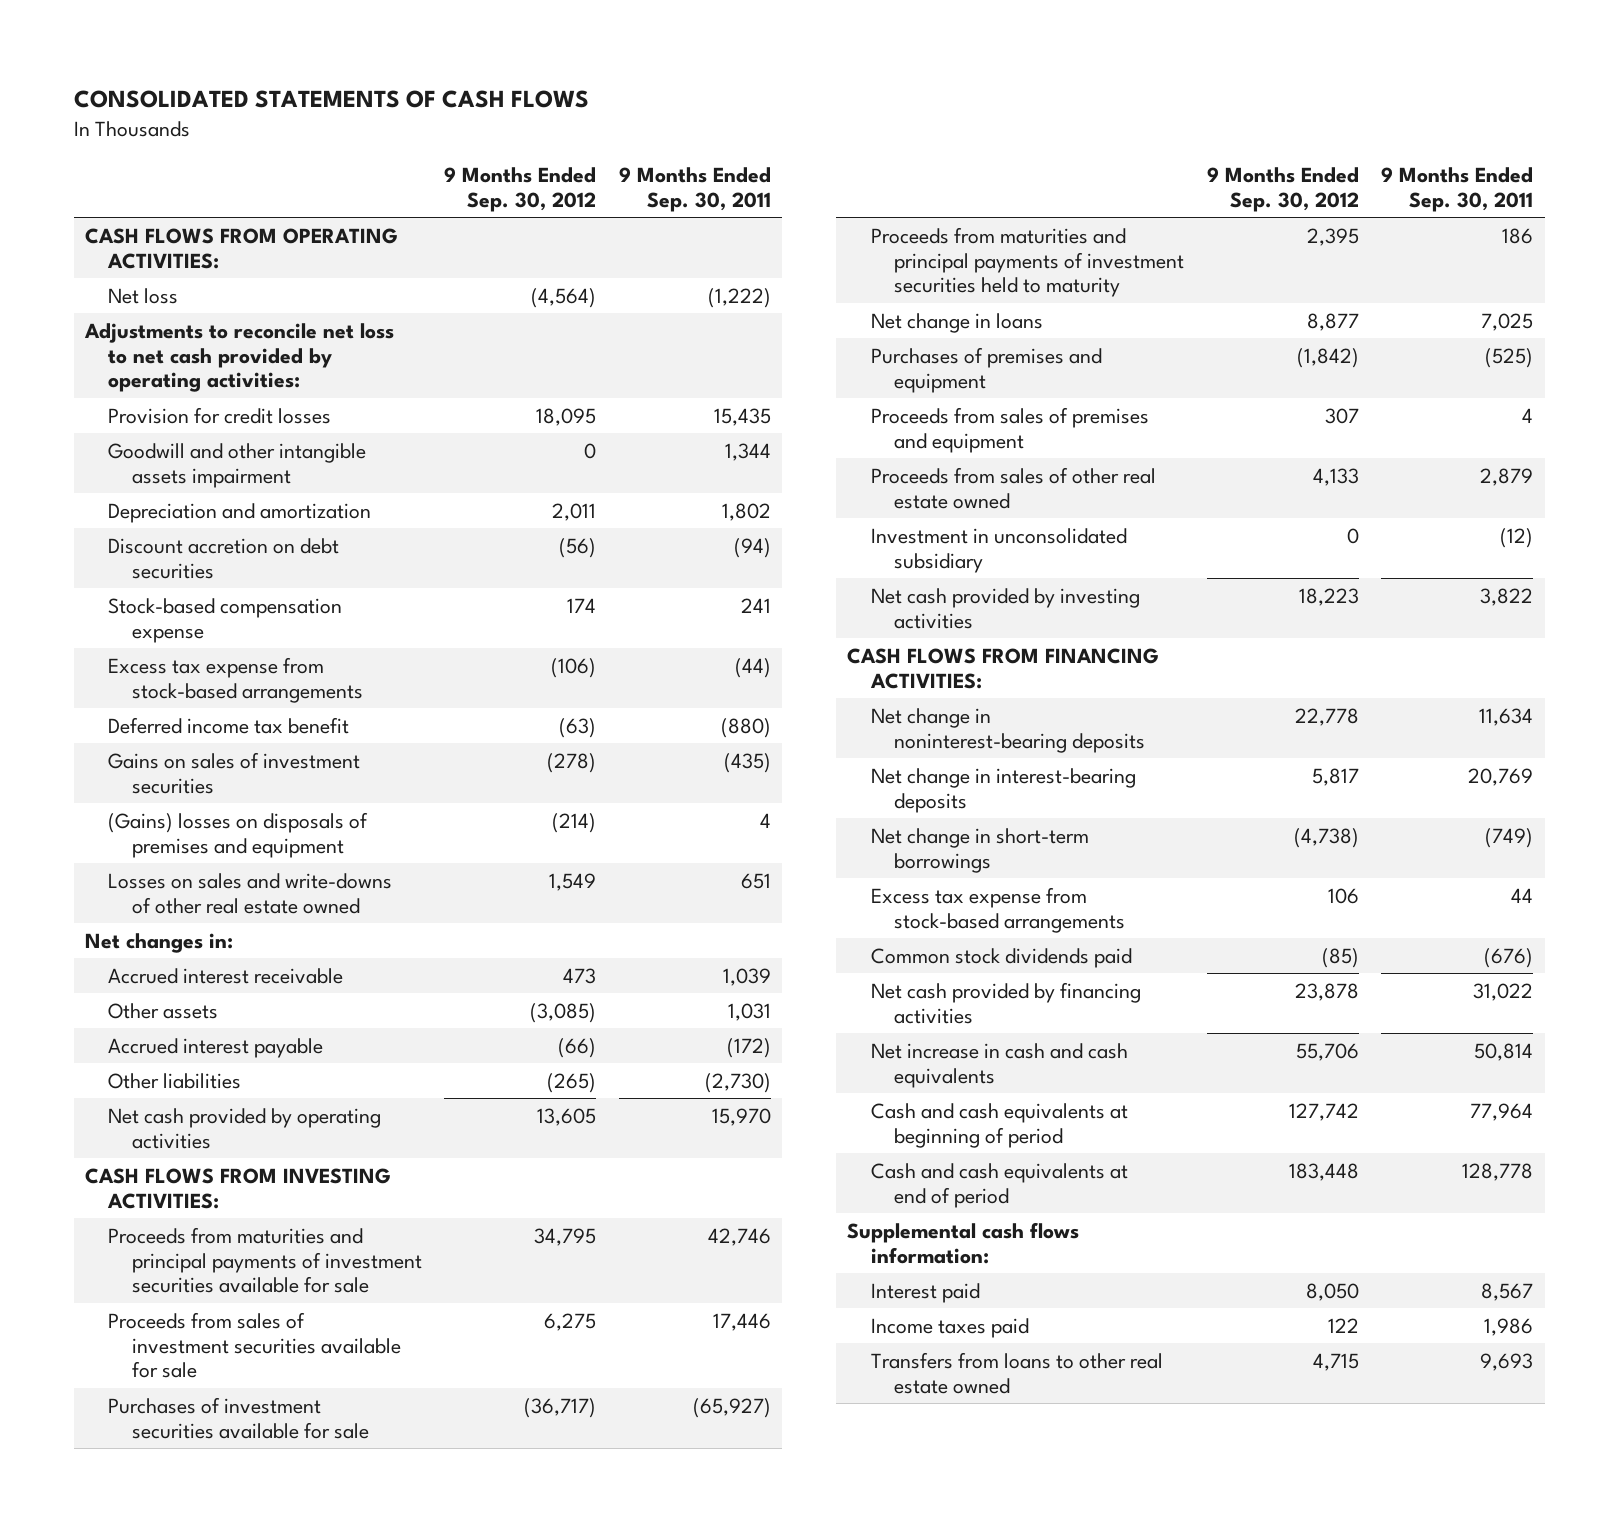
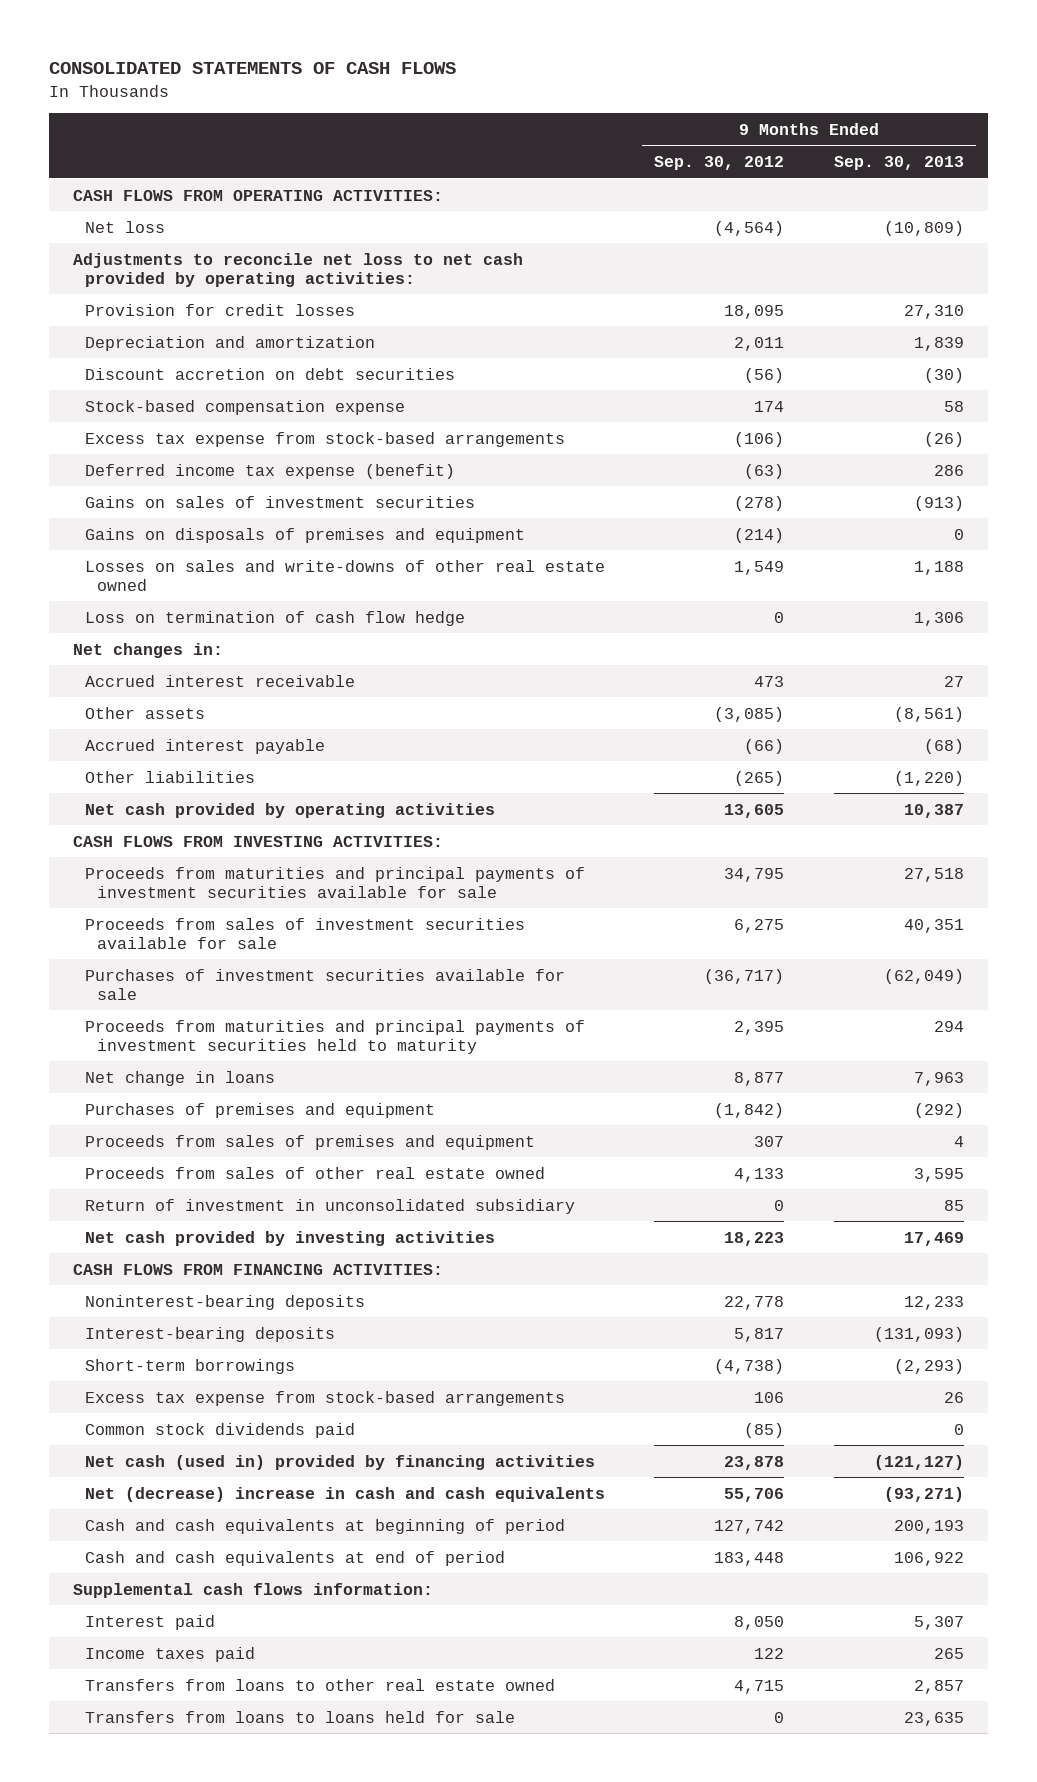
[619,166,772,212] 9 Months Ended Sep. 30, 2011 -> none
none -> [833,155,964,170] Sep. 30, 2013
[108,442,367,488] Goodwill and other intangible assets impairment -> none
[108,716,350,734] Deferred income tax benefit -> [85,463,456,479] Deferred income tax expense (benefit)
[108,811,369,858] (Gains) losses on disposals of premises and equipment -> [85,527,526,543] Gains on disposals of premises and equipment
none -> [85,610,466,626] Loss on termination of cash flow hedge
[870,527,1127,573] Investment in unconsolidated subsidiary -> [85,1198,576,1214] Return of investment in unconsolidated subsidiary
[870,707,1145,753] Net change in noninterest-bearing deposits -> [85,1294,366,1310] Noninterest-bearing deposits
[870,767,1136,813] Net change in interest-bearing deposits -> [85,1326,336,1342] Interest-bearing deposits
[870,827,1089,873] Net change in short-term borrowings -> [85,1358,296,1374] Short-term borrowings
[870,981,1141,1024] Net cash provided by financing activities -> [85,1454,596,1470] Net cash (used in) provided by financing activities
[870,1042,1128,1088] Net increase in cash and cash equivalents -> [85,1486,606,1502] Net (decrease) increase in cash and cash equivalents
none -> [85,1710,516,1723] Transfers from loans to loans held for sale

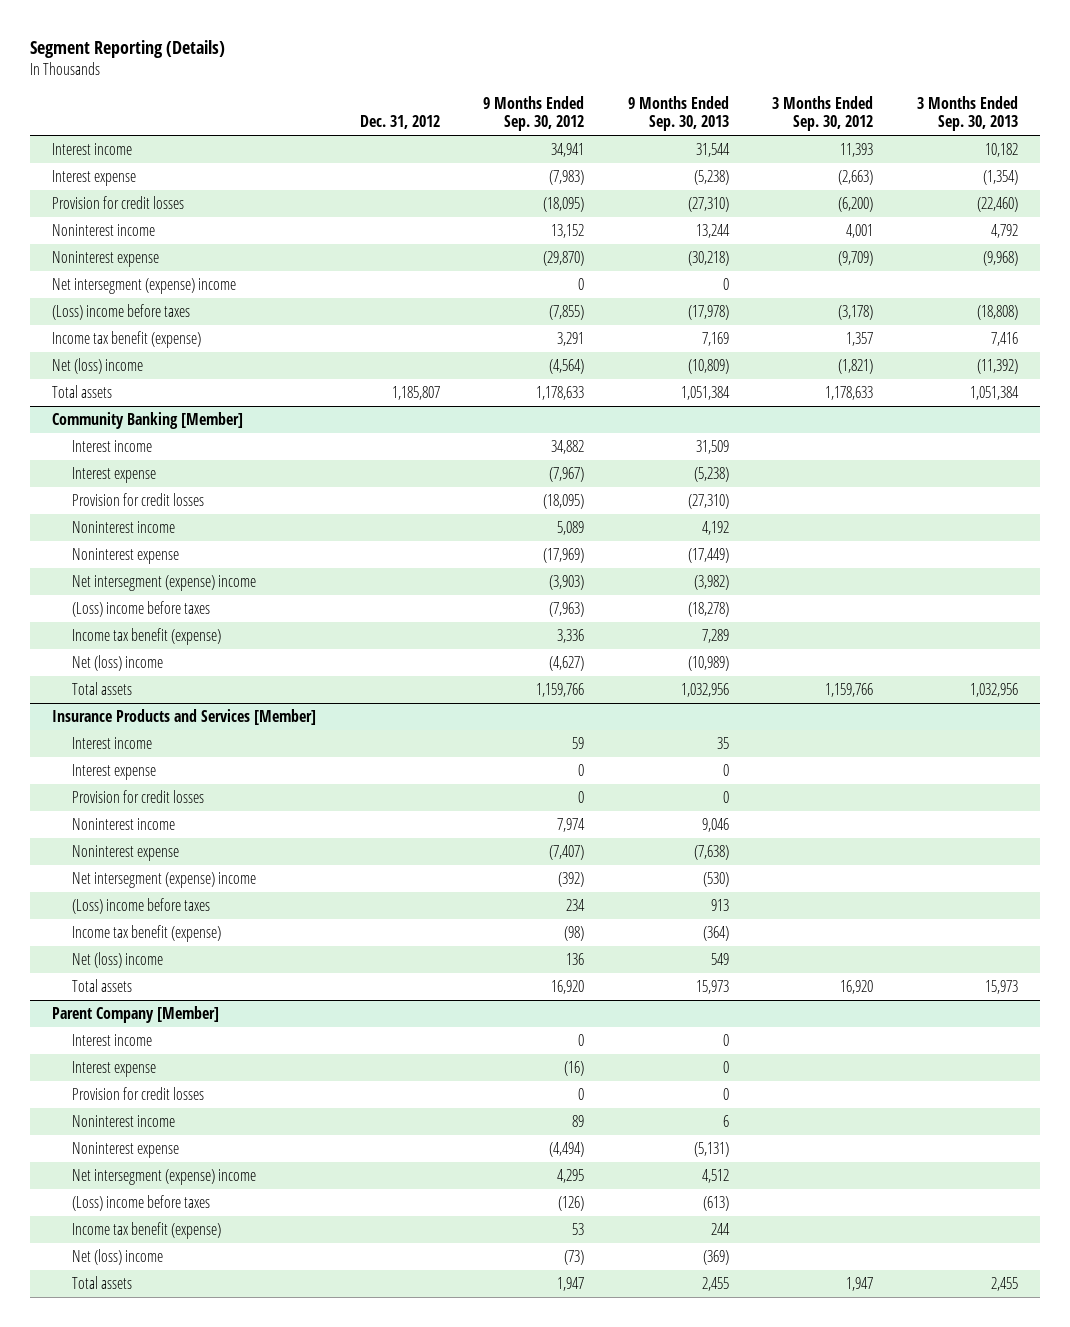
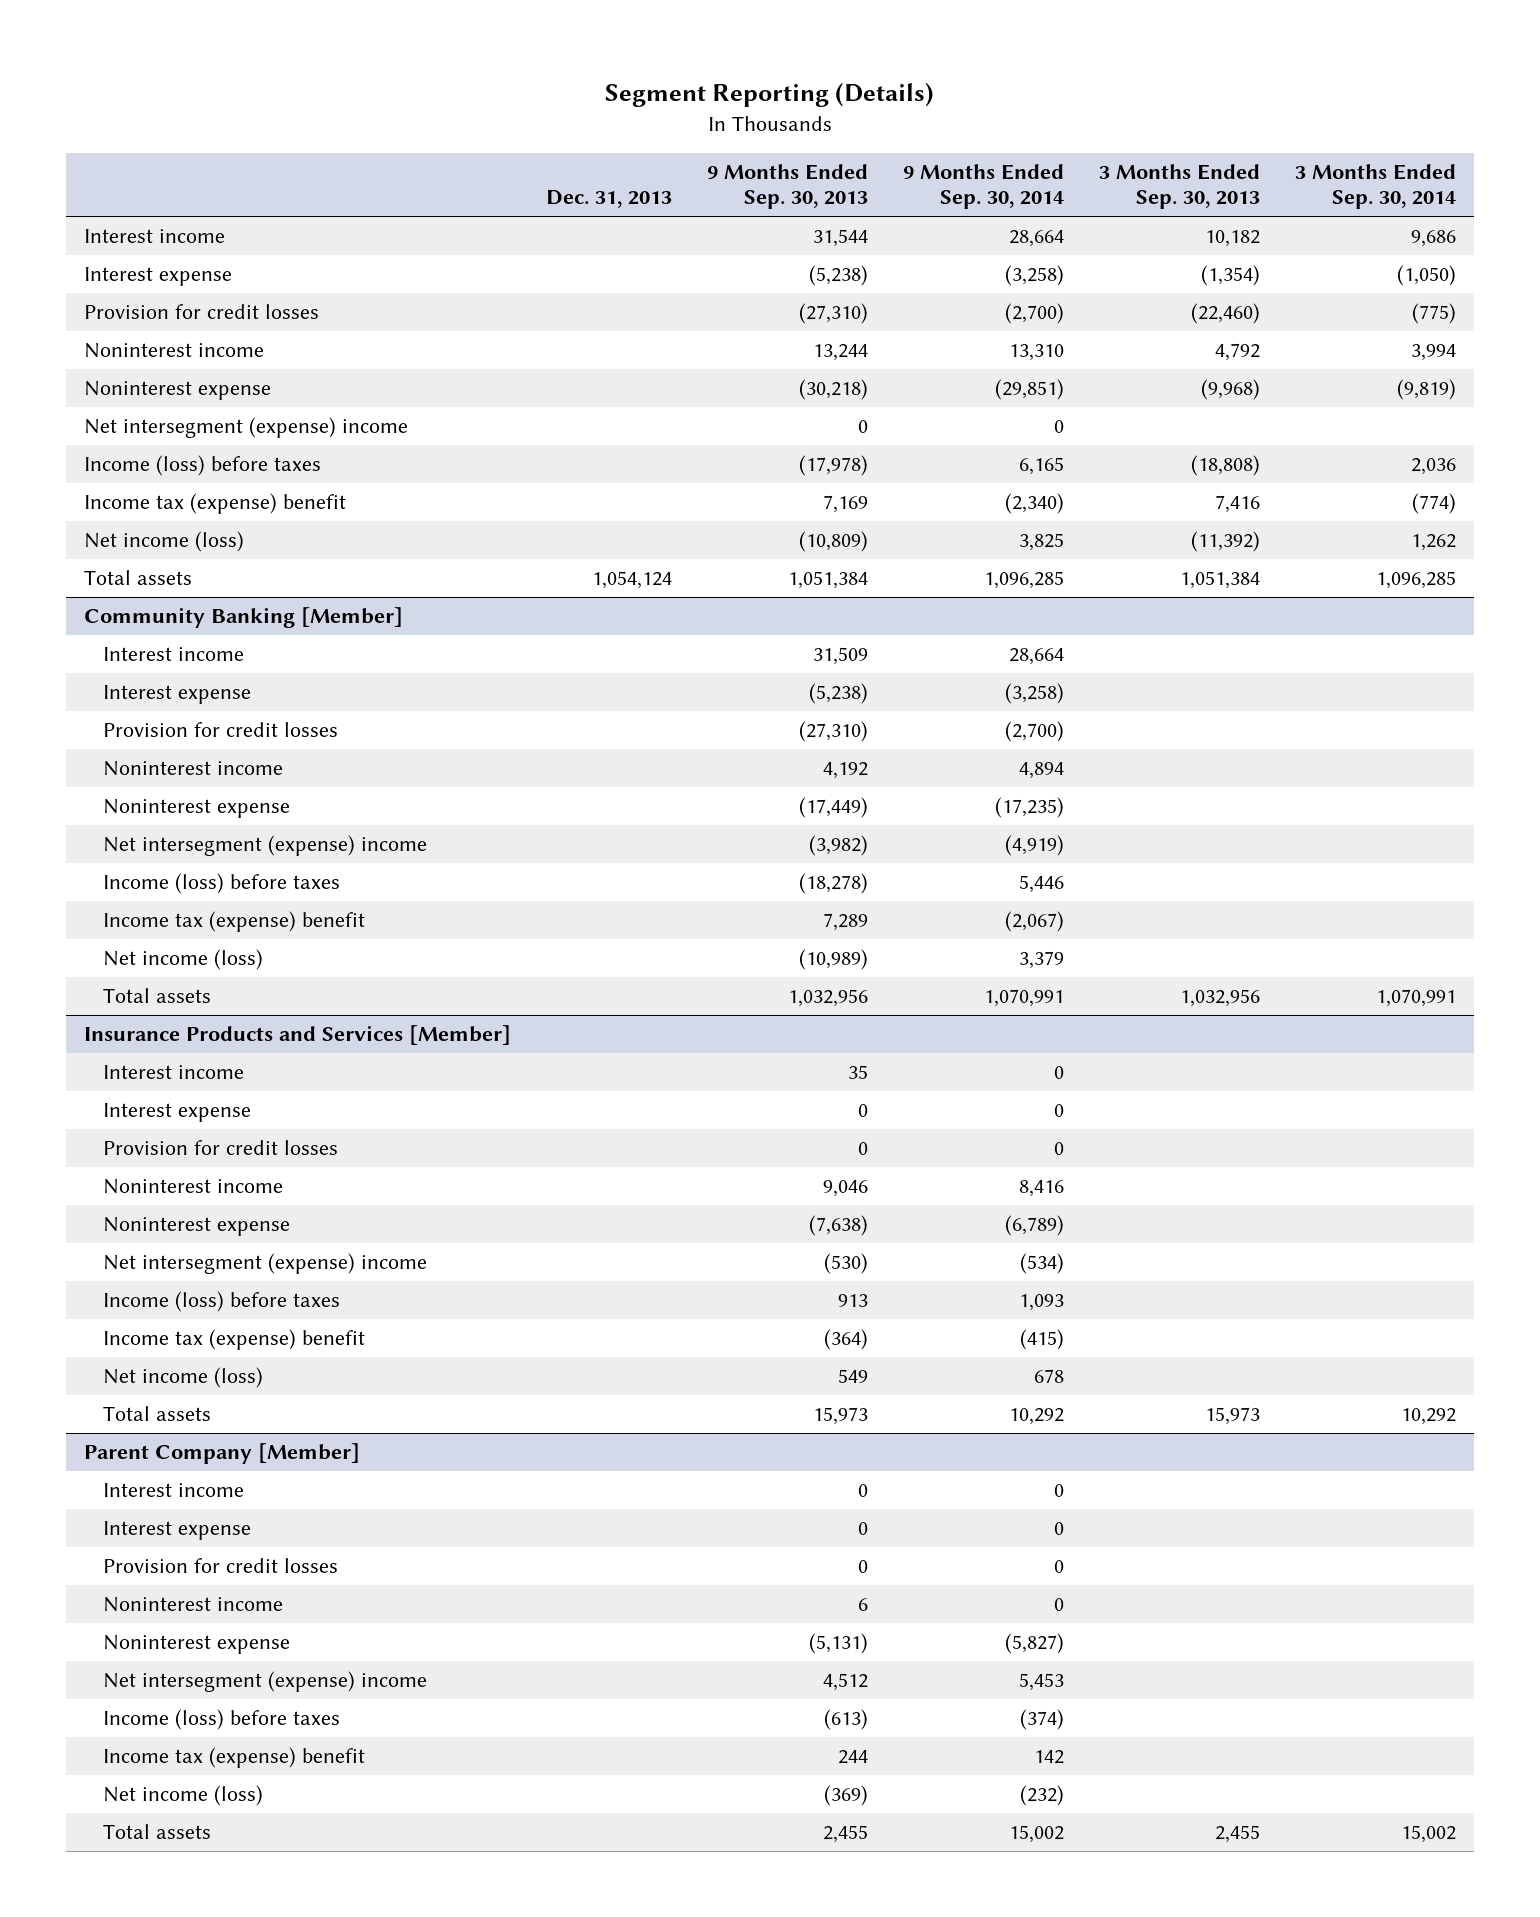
[359,114,440,129] Dec. 31, 2012 -> none
[483,95,585,131] 9 Months Ended Sep. 30, 2012 -> none
[772,95,874,131] 3 Months Ended Sep. 30, 2012 -> none
none -> [546,190,673,209] Dec. 31, 2013
none -> [903,163,1065,210] 9 Months Ended Sep. 30, 2014
none -> [1295,163,1457,210] 3 Months Ended Sep. 30, 2014
[51,304,190,321] (Loss) income before taxes -> [83,455,321,477] Income (loss) before taxes
[51,331,201,349] Income tax benefit (expense) -> [83,493,346,515] Income tax (expense) benefit
[51,358,143,375] Net (loss) income -> [83,531,244,553] Net income (loss)
[72,601,211,618] (Loss) income before taxes -> [103,873,341,895] Income (loss) before taxes
[72,628,222,646] Income tax benefit (expense) -> [103,911,366,933] Income tax (expense) benefit
[72,655,164,672] Net (loss) income -> [103,949,264,971] Net income (loss)
[72,898,211,915] (Loss) income before taxes -> [103,1291,341,1313] Income (loss) before taxes
[72,925,222,943] Income tax benefit (expense) -> [103,1329,366,1351] Income tax (expense) benefit
[72,952,164,969] Net (loss) income -> [103,1367,264,1389] Net income (loss)
[72,1195,211,1212] (Loss) income before taxes -> [103,1709,341,1731] Income (loss) before taxes
[72,1222,222,1240] Income tax benefit (expense) -> [103,1747,366,1769] Income tax (expense) benefit
[72,1249,164,1266] Net (loss) income -> [103,1785,264,1807] Net income (loss)

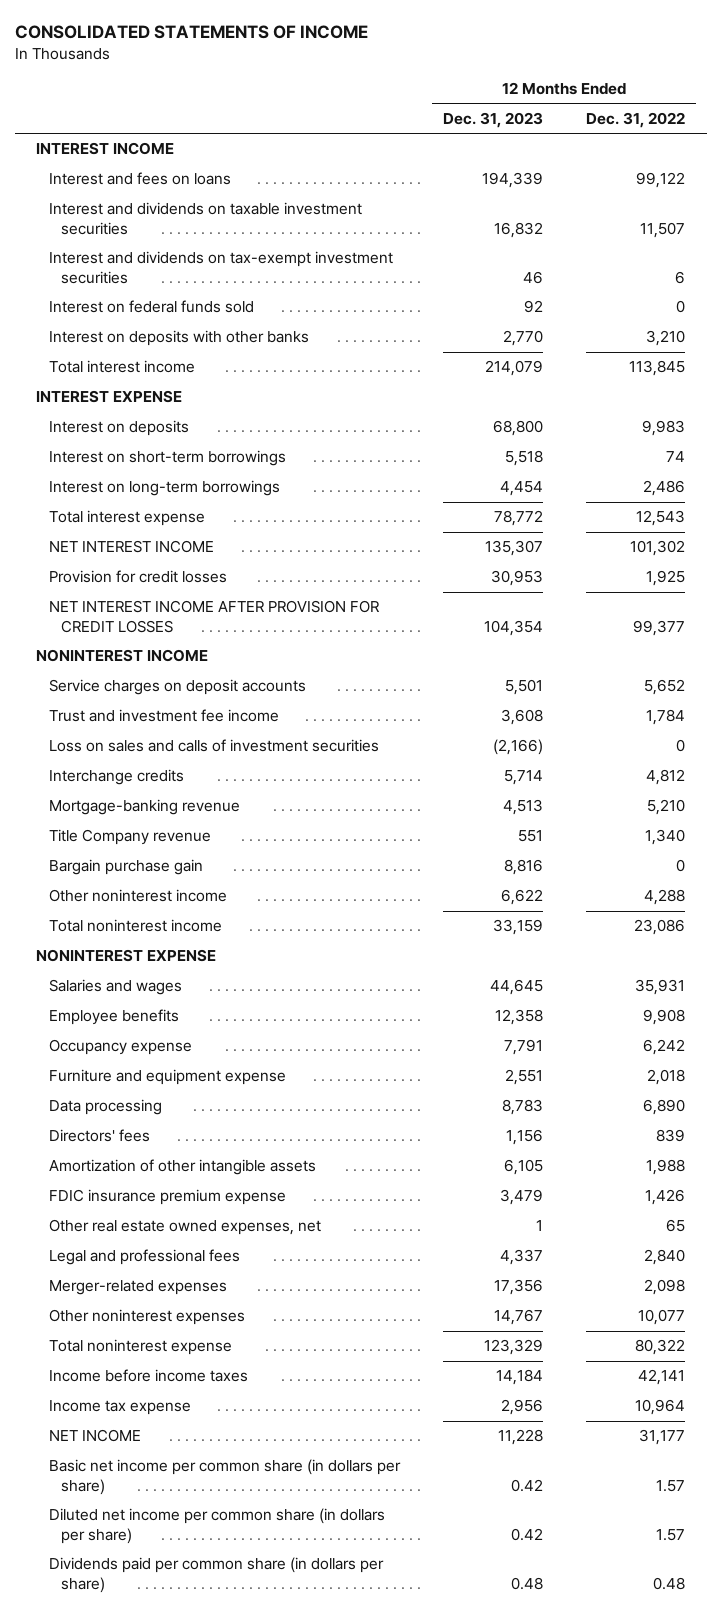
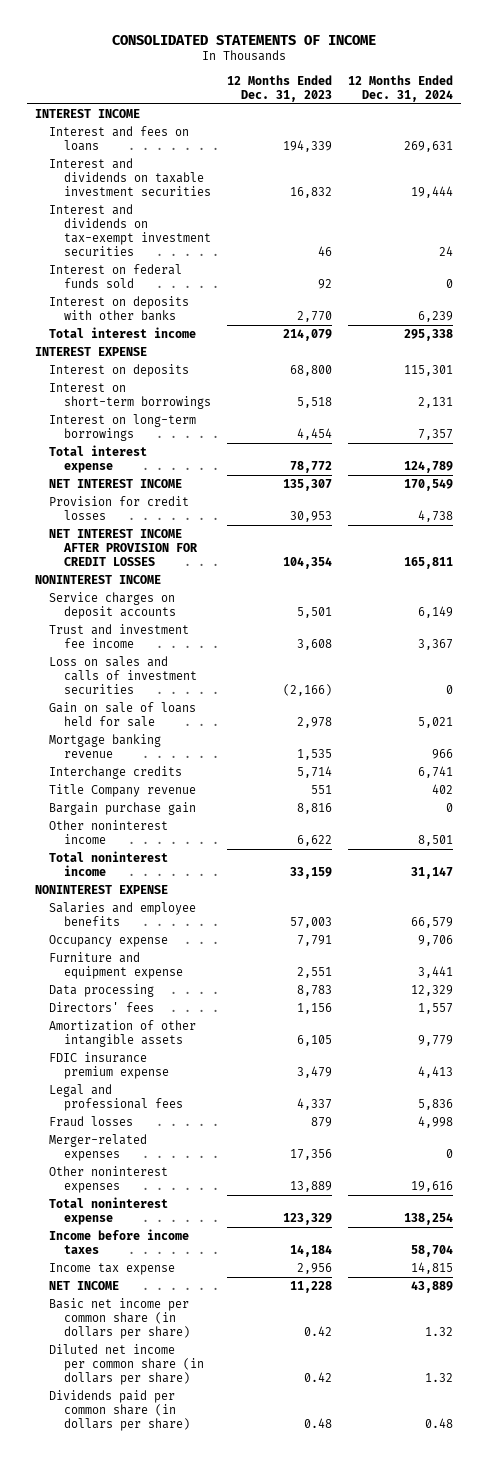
[586,111,686,128] Dec. 31, 2022 -> none
none -> [347,75,453,103] 12 Months Ended Dec. 31, 2024
none -> [49,701,197,728] Gain on sale of loans held for sale
none -> [49,733,162,759] Mortgage banking revenue
[48,799,240,816] Mortgage-banking revenue -> none
[48,1009,179,1026] Employee benefits -> none
[48,979,182,996] Salaries and wages -> [49,901,197,927] Salaries and employee benefits
[489,979,543,996] 44,645 -> [289,917,332,929] 57,003
[48,1219,321,1236] Other real estate owned expenses, net -> none
none -> [49,1115,134,1127] Fraud losses
[493,1309,543,1326] 14,767 -> [289,1181,332,1193] 13,889

